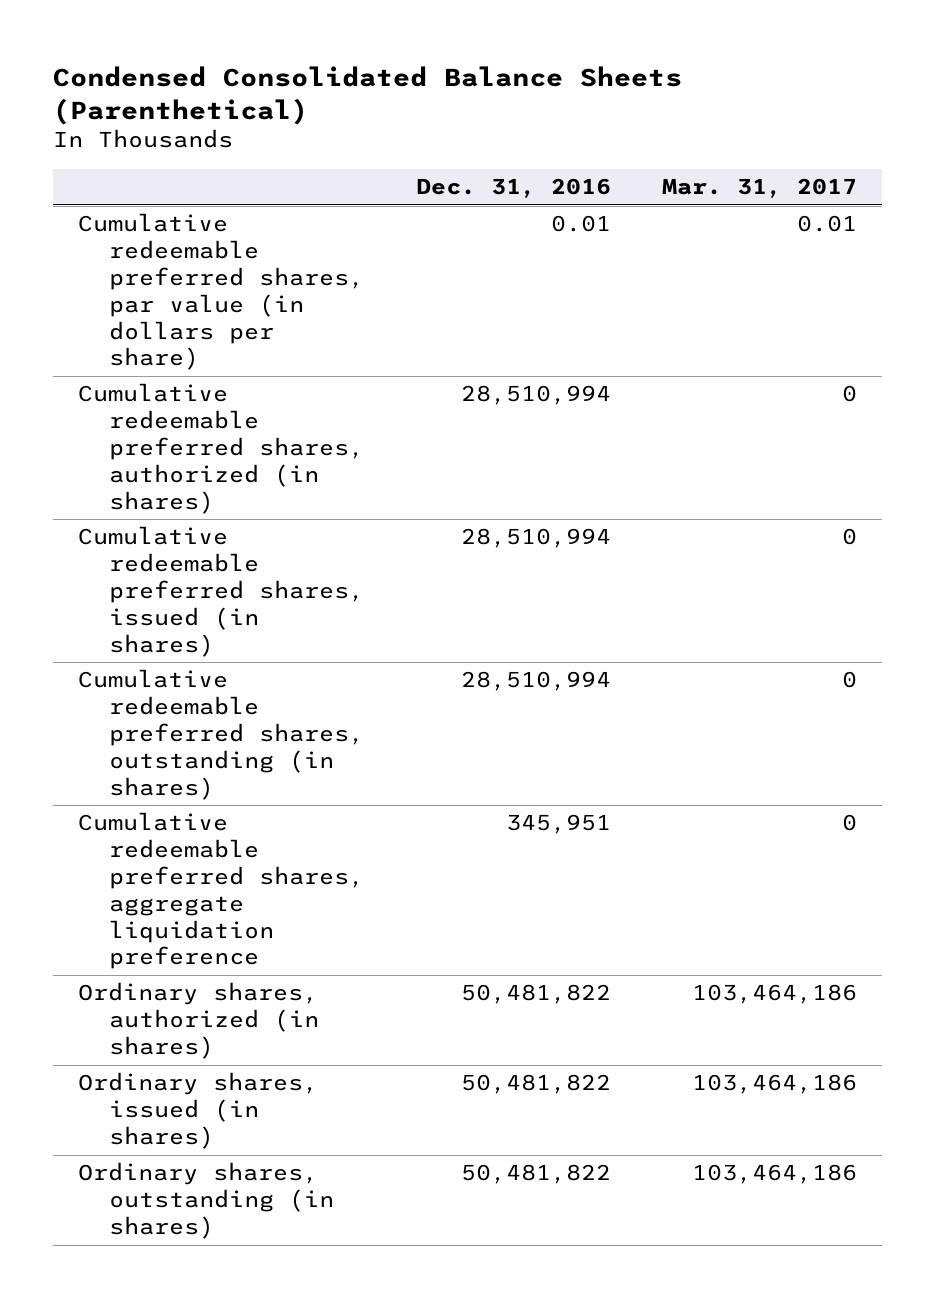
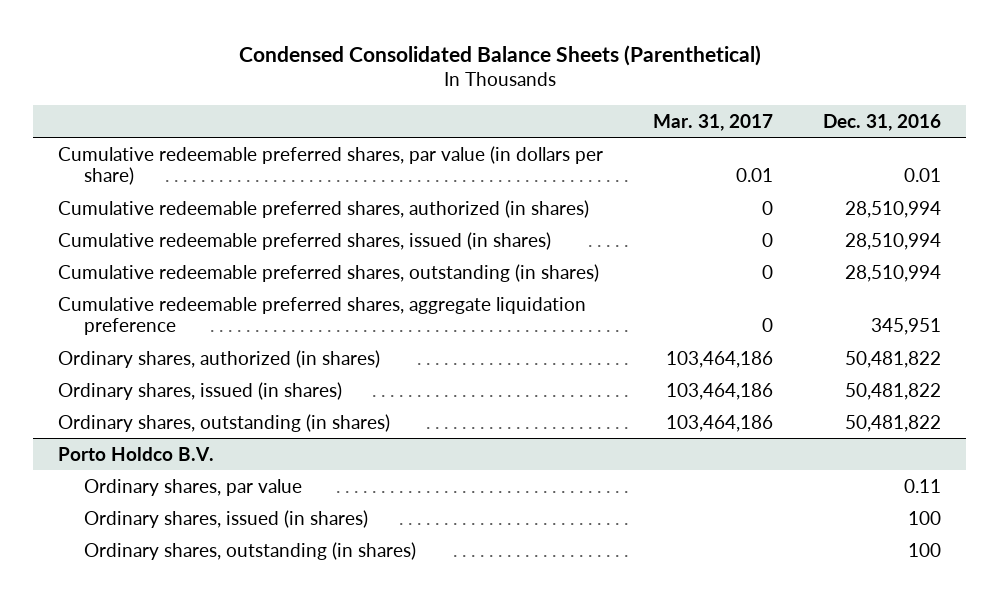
none -> [58,446,215,461] Porto Holdco B.V.
none -> [84,478,303,496] Ordinary shares, par value
none -> [84,509,369,528] Ordinary shares, issued (in shares)
none -> [84,541,417,560] Ordinary shares, outstanding (in shares)

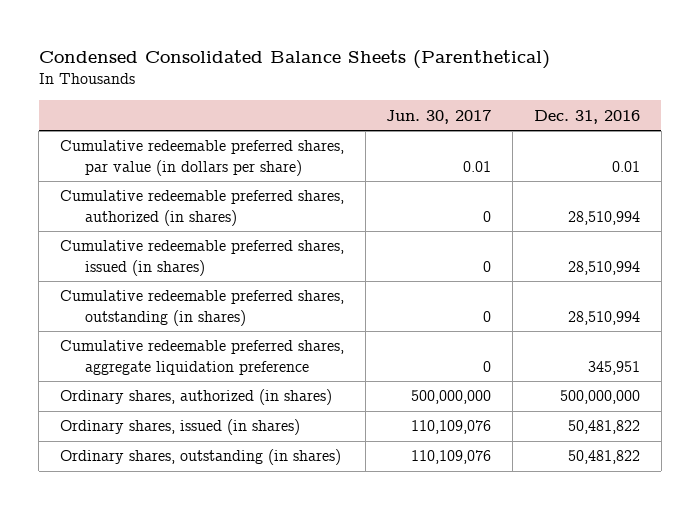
[653,113,774,131] Mar. 31, 2017 -> none
none -> [386,109,492,124] Jun. 30, 2017
[844,350,941,368] 50,481,822 -> [559,390,640,405] 500,000,000
[58,446,215,461] Porto Holdco B.V. -> none
[84,478,303,496] Ordinary shares, par value -> none
[84,509,369,528] Ordinary shares, issued (in shares) -> none
[84,541,417,560] Ordinary shares, outstanding (in shares) -> none

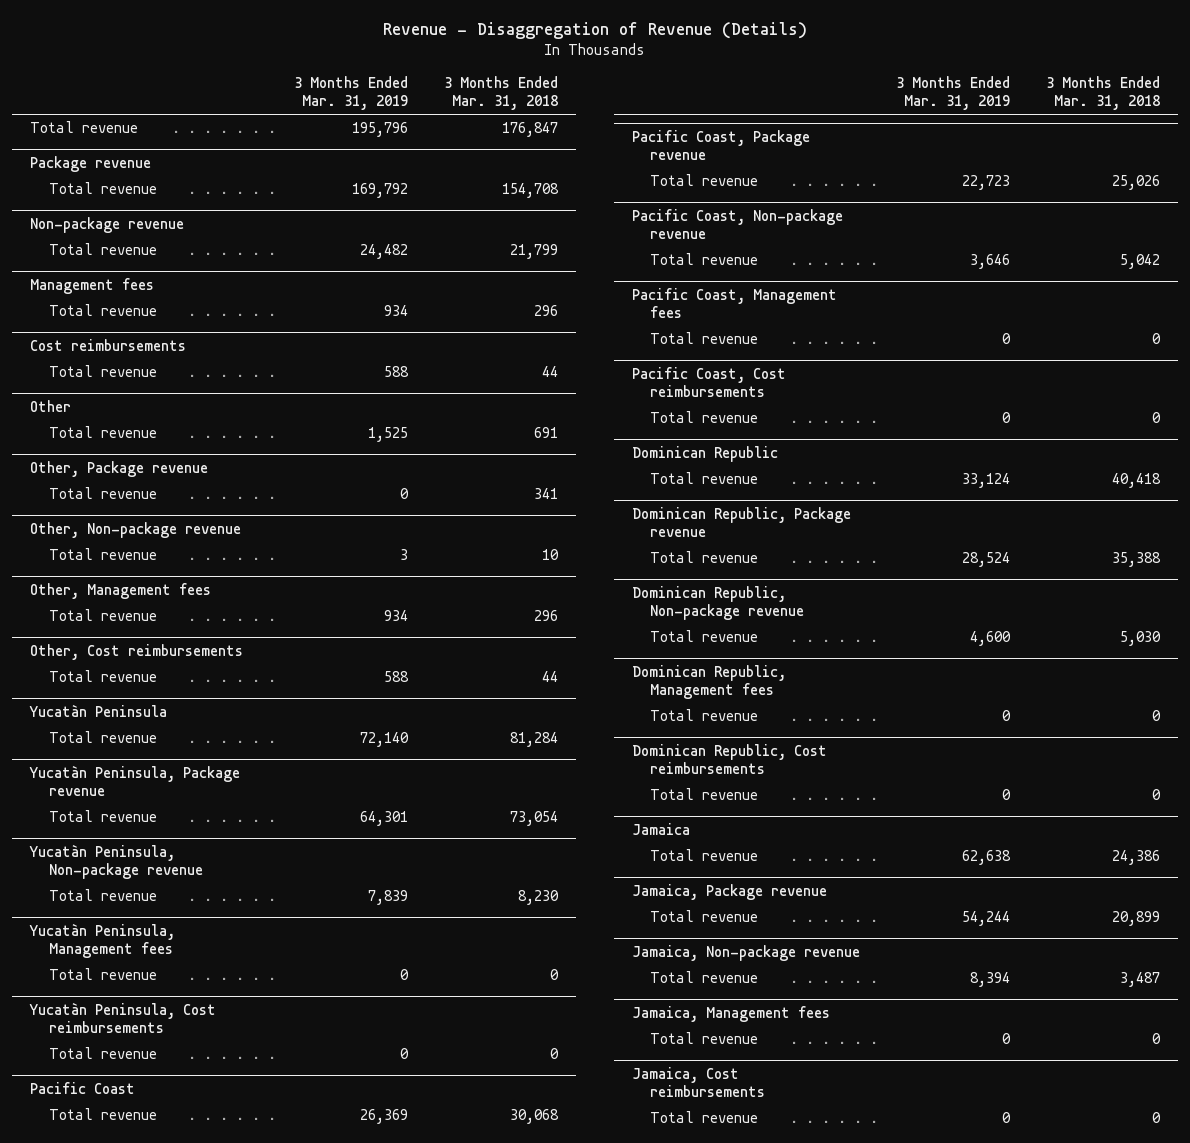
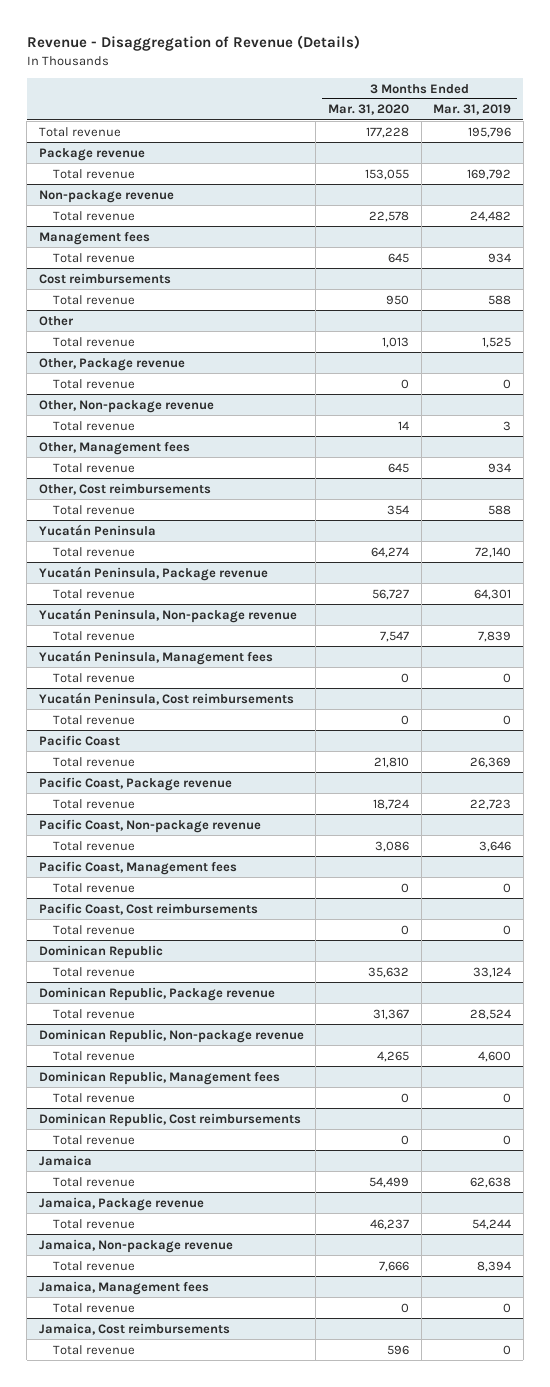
[444,76,559,111] 3 Months Ended Mar. 31, 2018 -> none
none -> [327,104,409,116] Mar. 31, 2020
[29,704,168,718] Yucatàn Peninsula -> [38,523,156,536] Yucatán Peninsula
[29,765,241,797] Yucatàn Peninsula, Package revenue -> [38,565,268,581] Yucatán Peninsula, Package revenue
[29,844,204,880] Yucatàn Peninsula, Non-package revenue -> [38,607,297,623] Yucatán Peninsula, Non-package revenue
[29,923,176,959] Yucatàn Peninsula, Management fees -> [38,649,273,665] Yucatán Peninsula, Management fees
[29,1002,217,1034] Yucatàn Peninsula, Cost reimbursements -> [38,691,294,705] Yucatán Peninsula, Cost reimbursements

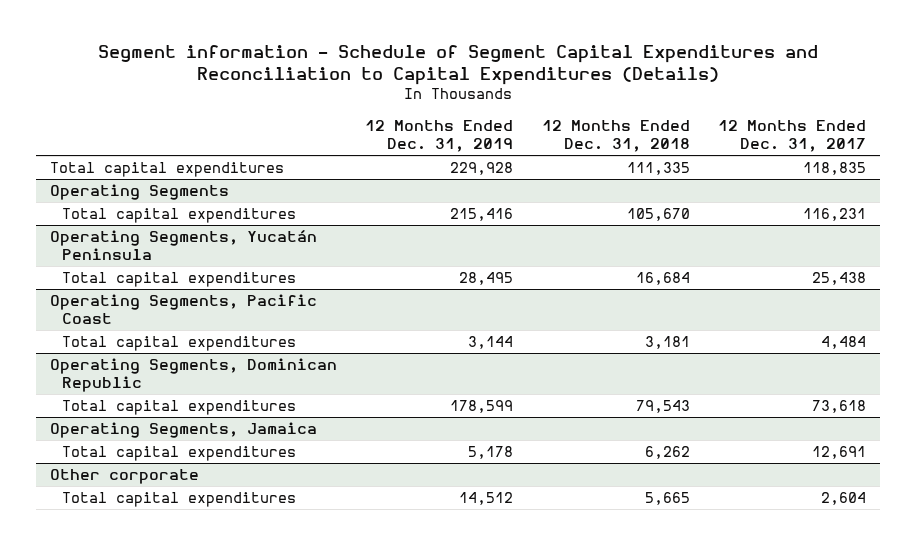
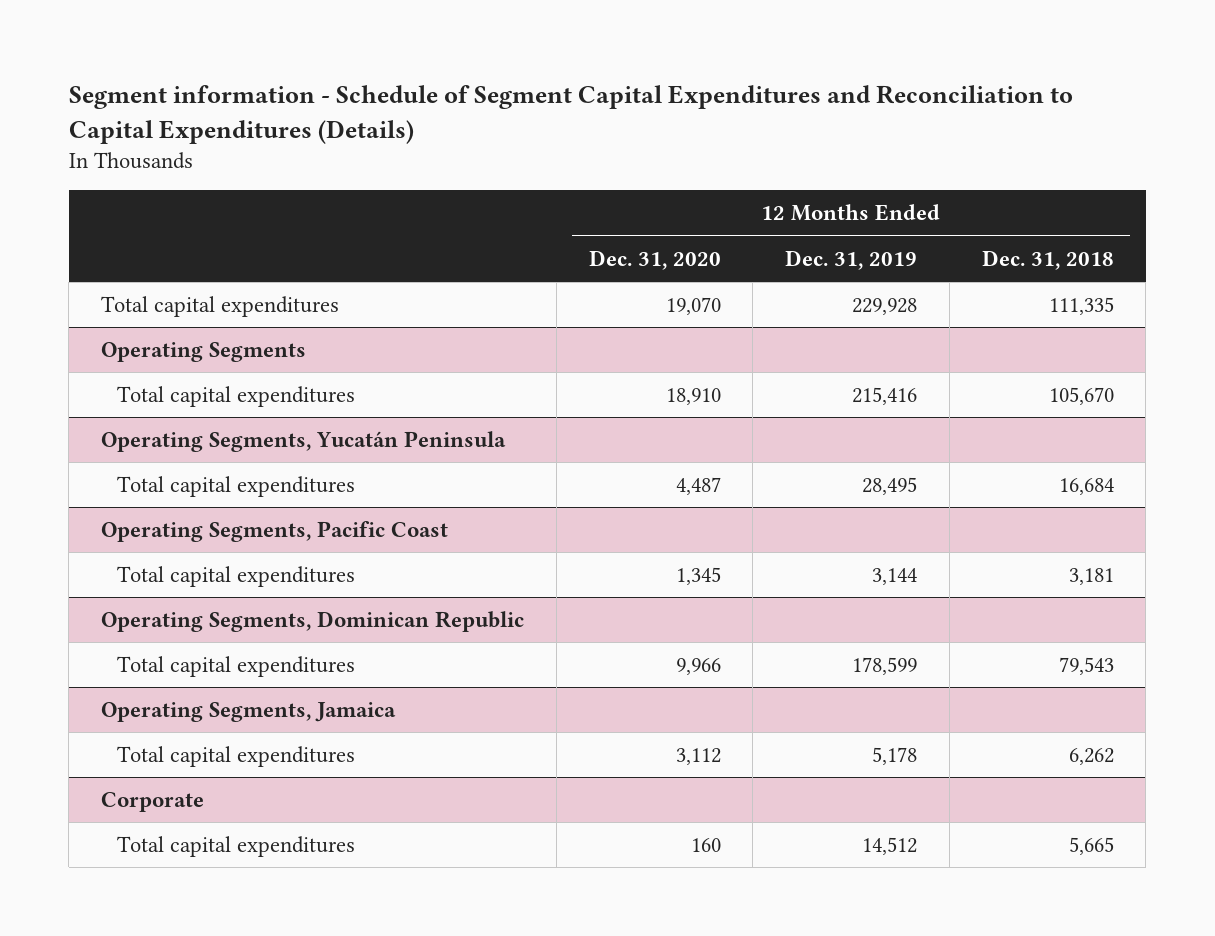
[718,119,867,153] 12 Months Ended Dec. 31, 2017 -> none
none -> [588,249,721,270] Dec. 31, 2020
[49,468,199,484] Other corporate -> [100,791,204,812] Corporate

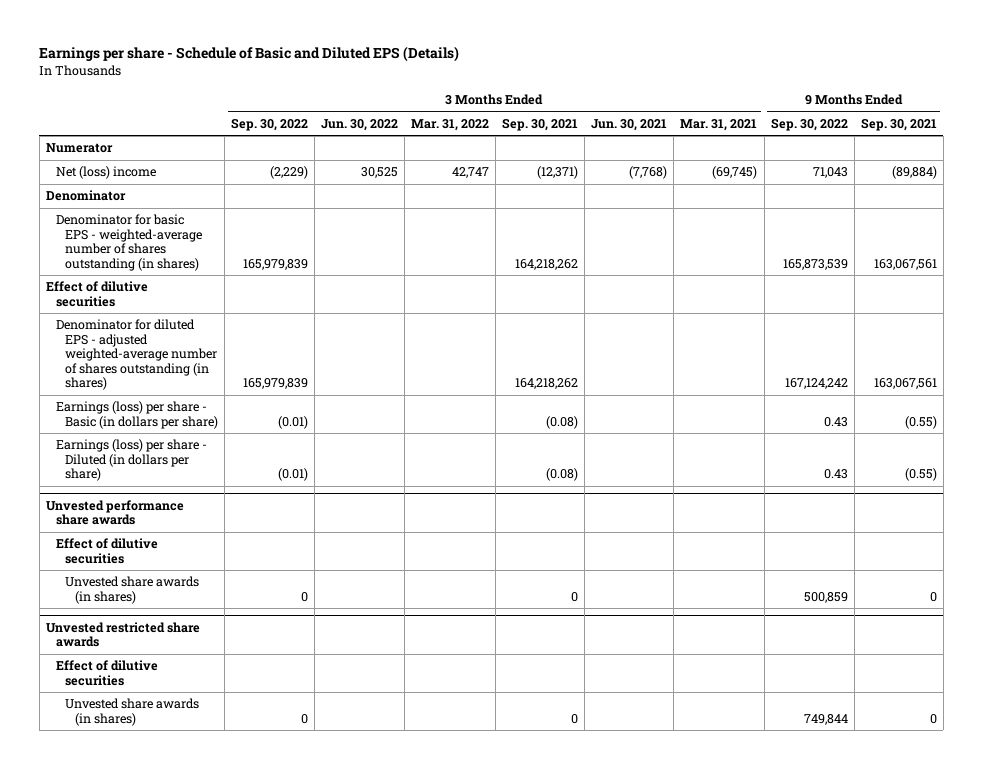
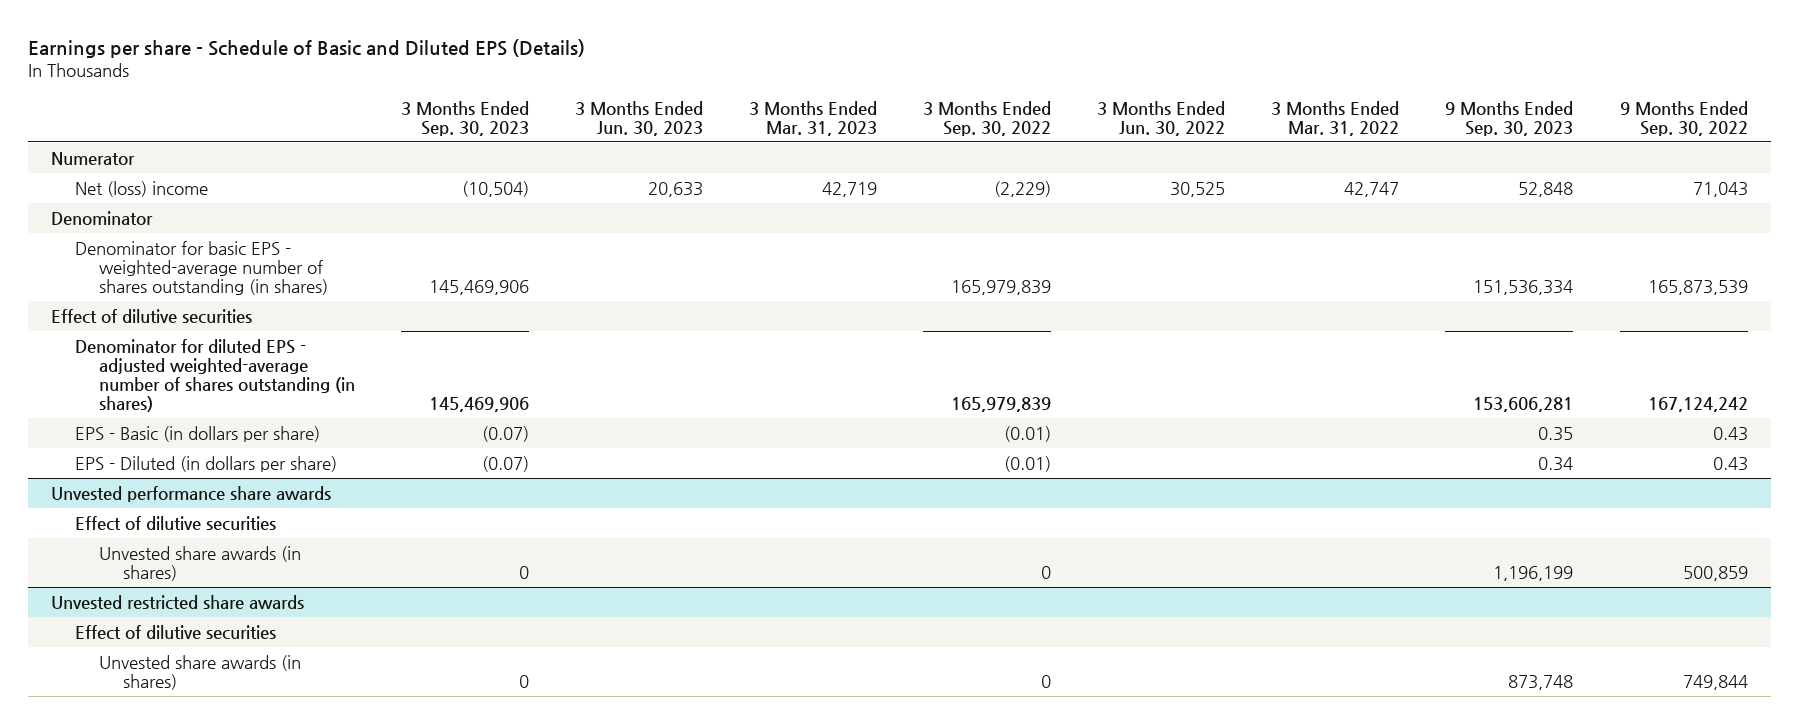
[502,117,579,131] Sep. 30, 2021 -> none
[591,118,668,131] Jun. 30, 2021 -> none
[680,118,758,131] Mar. 31, 2021 -> none
[860,117,937,131] Sep. 30, 2021 -> none
none -> [400,100,529,136] 3 Months Ended Sep. 30, 2023
none -> [574,100,703,136] 3 Months Ended Jun. 30, 2023
none -> [749,100,878,136] 3 Months Ended Mar. 31, 2023
none -> [1445,100,1574,136] 9 Months Ended Sep. 30, 2023
[55,401,219,429] Earnings (loss) per share - Basic (in dollars per share) -> [75,425,321,442] EPS - Basic (in dollars per share)
[55,439,207,482] Earnings (loss) per share - Diluted (in dollars per share) -> [75,455,338,472] EPS - Diluted (in dollars per share)

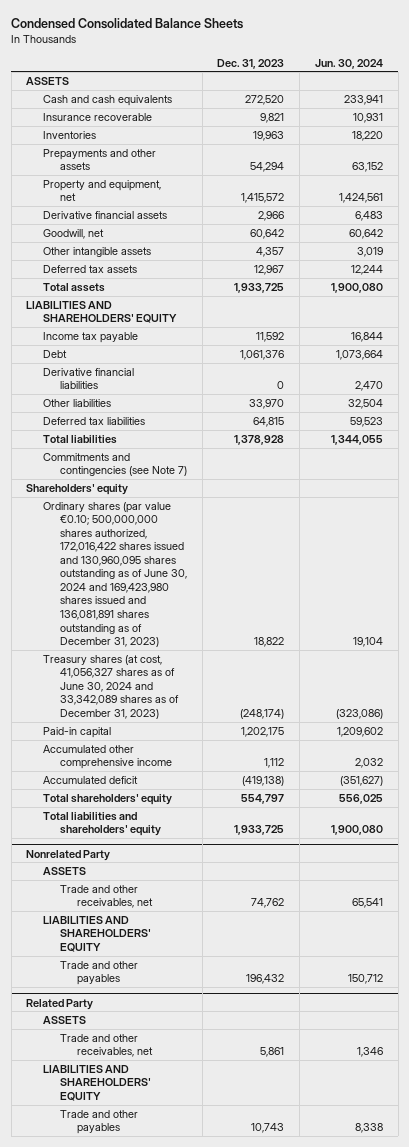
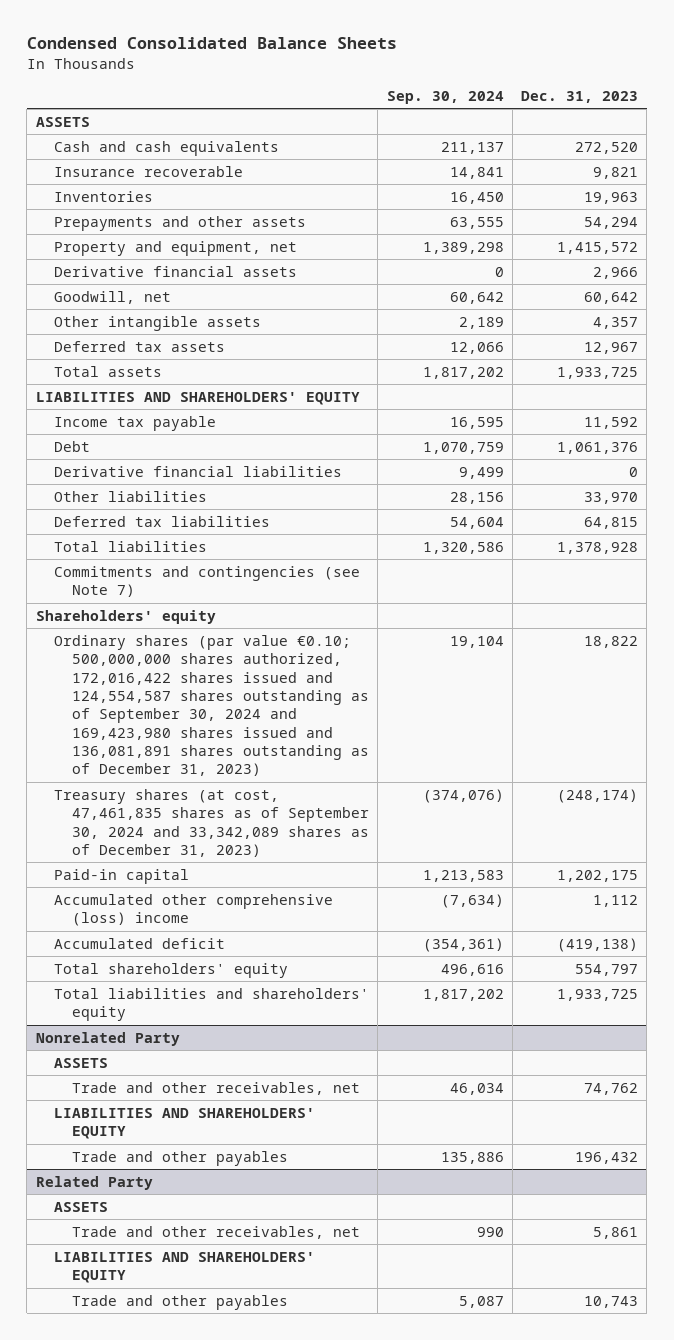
[315,58,384,69] Jun. 30, 2024 -> none
none -> [386,90,504,104] Sep. 30, 2024
[43,501,187,648] Ordinary shares (par value €0.10; 500,000,000 shares authorized, 172,016,422 shares issued and 130,960,095 shares outstanding as of June 30, 2024 and 169,423,980 shares issued and 136,081,891 shares outstanding as of December 31, 2023) -> [53,634,370,777] Ordinary shares (par value €0.10; 500,000,000 shares authorized, 172,016,422 shares issued and 124,554,587 shares outstanding as of September 30, 2024 and 169,423,980 shares issued and 136,081,891 shares outstanding as of December 31, 2023)
[43,654,179,719] Treasury shares (at cost, 41,056,327 shares as of June 30, 2024 and 33,342,089 shares as of December 31, 2023) -> [53,788,370,857] Treasury shares (at cost, 47,461,835 shares as of September 30, 2024 and 33,342,089 shares as of December 31, 2023)
[43,744,172,770] Accumulated other comprehensive income -> [53,893,333,927] Accumulated other comprehensive (loss) income

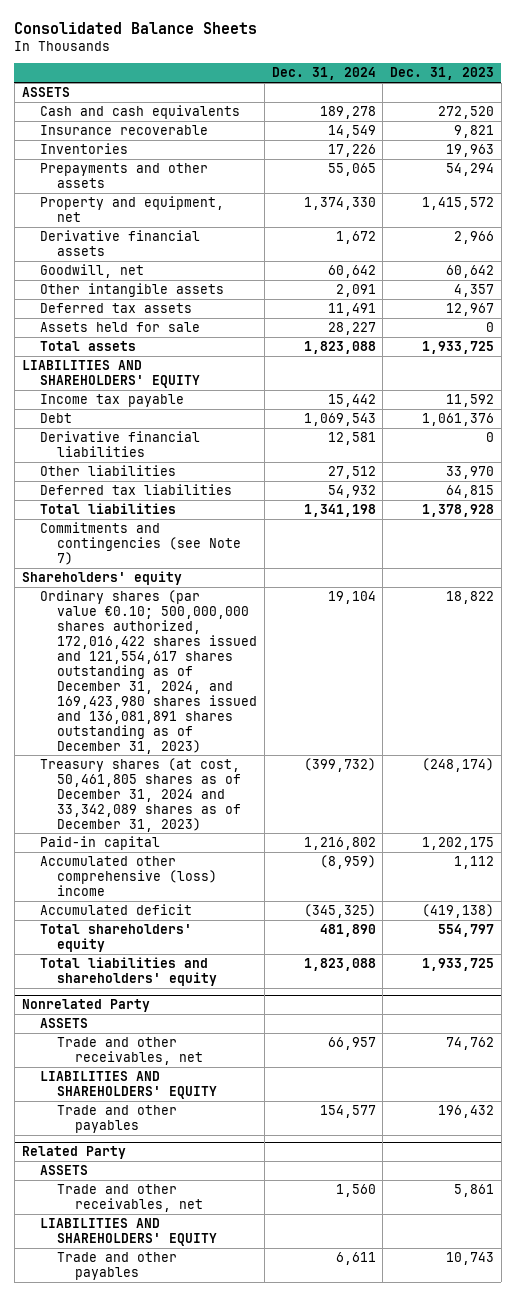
[26,37,397,50] Condensed Consolidated Balance Sheets -> [14,21,258,34] Consolidated Balance Sheets
[386,90,504,104] Sep. 30, 2024 -> none
none -> [271,67,376,81] Dec. 31, 2024
none -> [39,321,200,332] Assets held for sale
[53,634,370,777] Ordinary shares (par value €0.10; 500,000,000 shares authorized, 172,016,422 shares issued and 124,554,587 shares outstanding as of September 30, 2024 and 169,423,980 shares issued and 136,081,891 shares outstanding as of December 31, 2023) -> [39,589,258,754] Ordinary shares (par value €0.10; 500,000,000 shares authorized, 172,016,422 shares issued and 121,554,617 shares outstanding as of December 31, 2024, and 169,423,980 shares issued and 136,081,891 shares outstanding as of December 31, 2023)
[53,788,370,857] Treasury shares (at cost, 47,461,835 shares as of September 30, 2024 and 33,342,089 shares as of December 31, 2023) -> [39,757,242,832] Treasury shares (at cost, 50,461,805 shares as of December 31, 2024 and 33,342,089 shares as of December 31, 2023)

